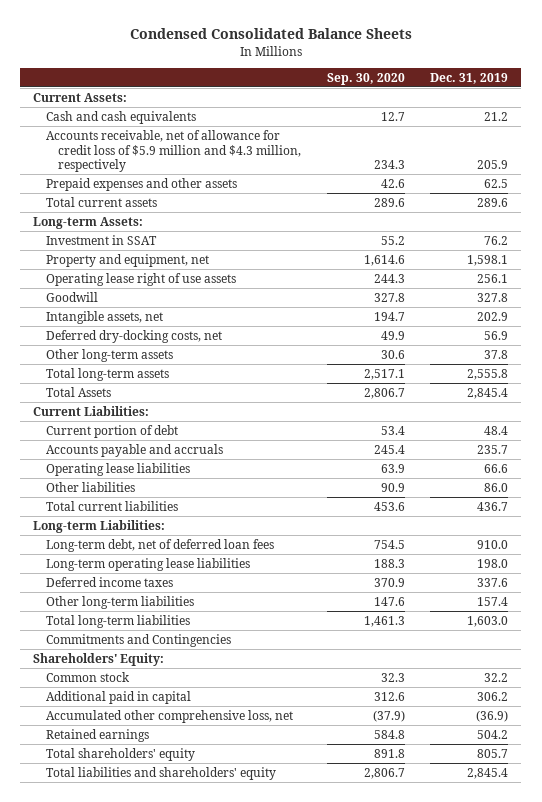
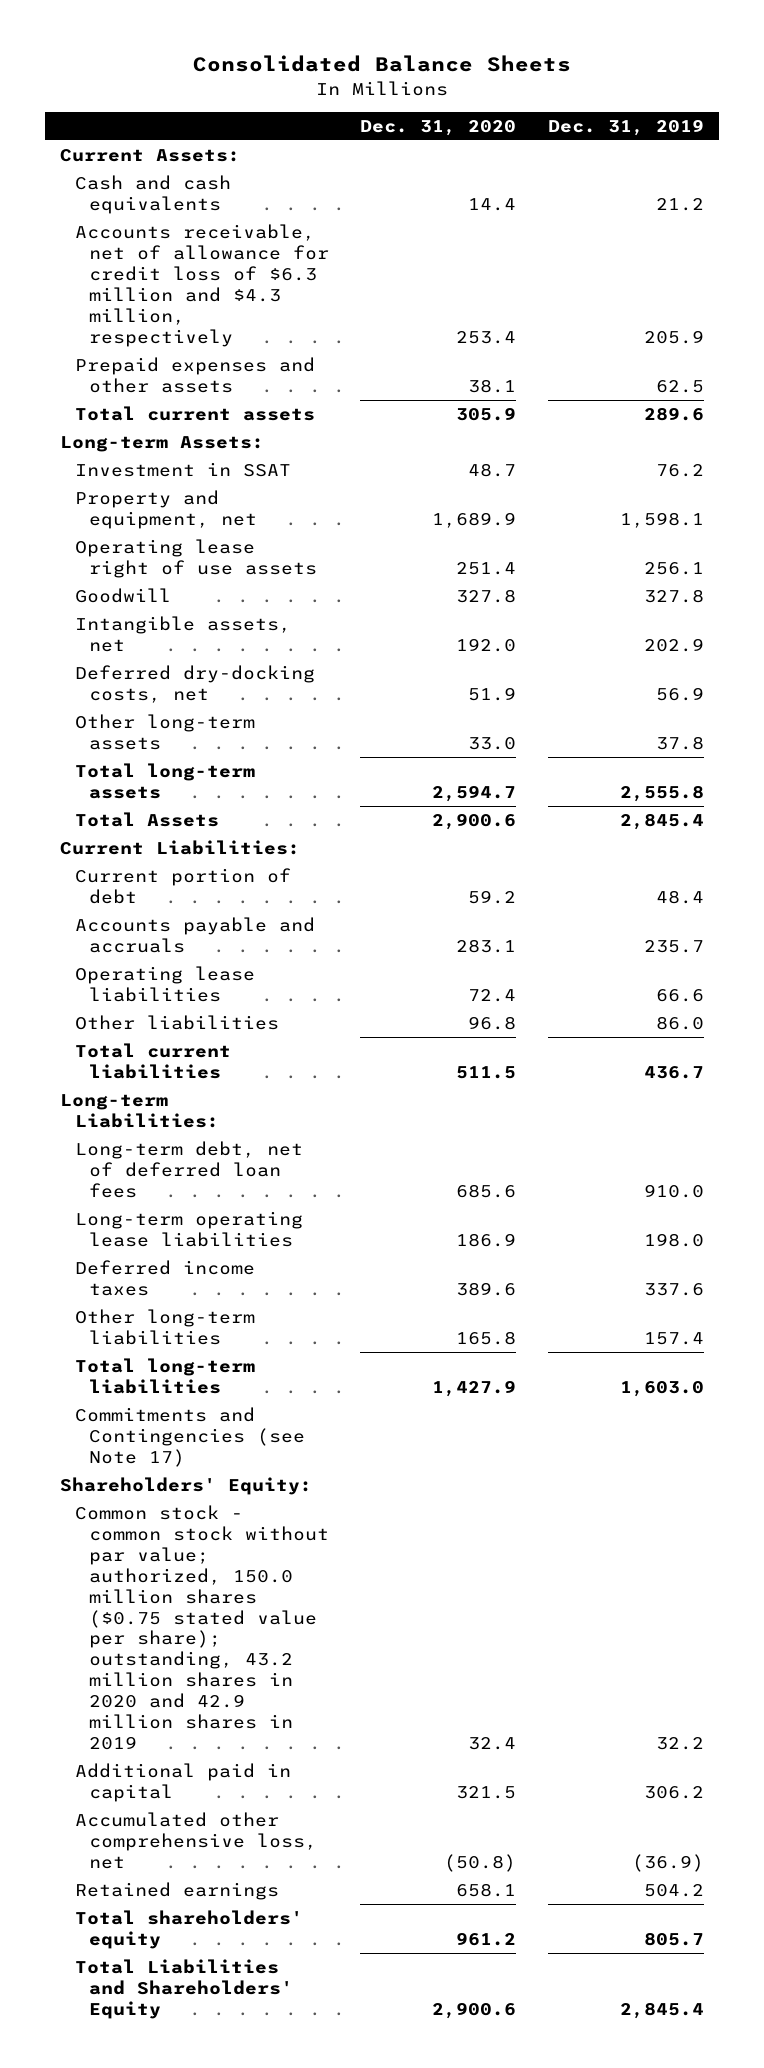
[129,28,412,40] Condensed Consolidated Balance Sheets -> [192,55,571,73] Consolidated Balance Sheets
[326,72,405,85] Sep. 30, 2020 -> none
none -> [360,119,517,136] Dec. 31, 2020
[45,129,301,173] Accounts receivable, net of allowance for credit loss of $5.9 million and $4.3 million, respectively -> [74,223,330,347] Accounts receivable, net of allowance for credit loss of $6.3 million and $4.3 million, respectively
[45,633,231,647] Commitments and Contingencies -> [74,1406,306,1467] Commitments and Contingencies (see Note 17)
[45,671,130,682] Common stock -> [74,1504,330,1751] Common stock - common stock without par value; authorized, 150.0 million shares ($0.75 stated value per share); outstanding, 43.2 million shares in 2020 and 42.9 million shares in 2019
[45,766,276,780] Total liabilities and shareholders' equity -> [74,1958,294,2019] Total Liabilities and Shareholders' Equity

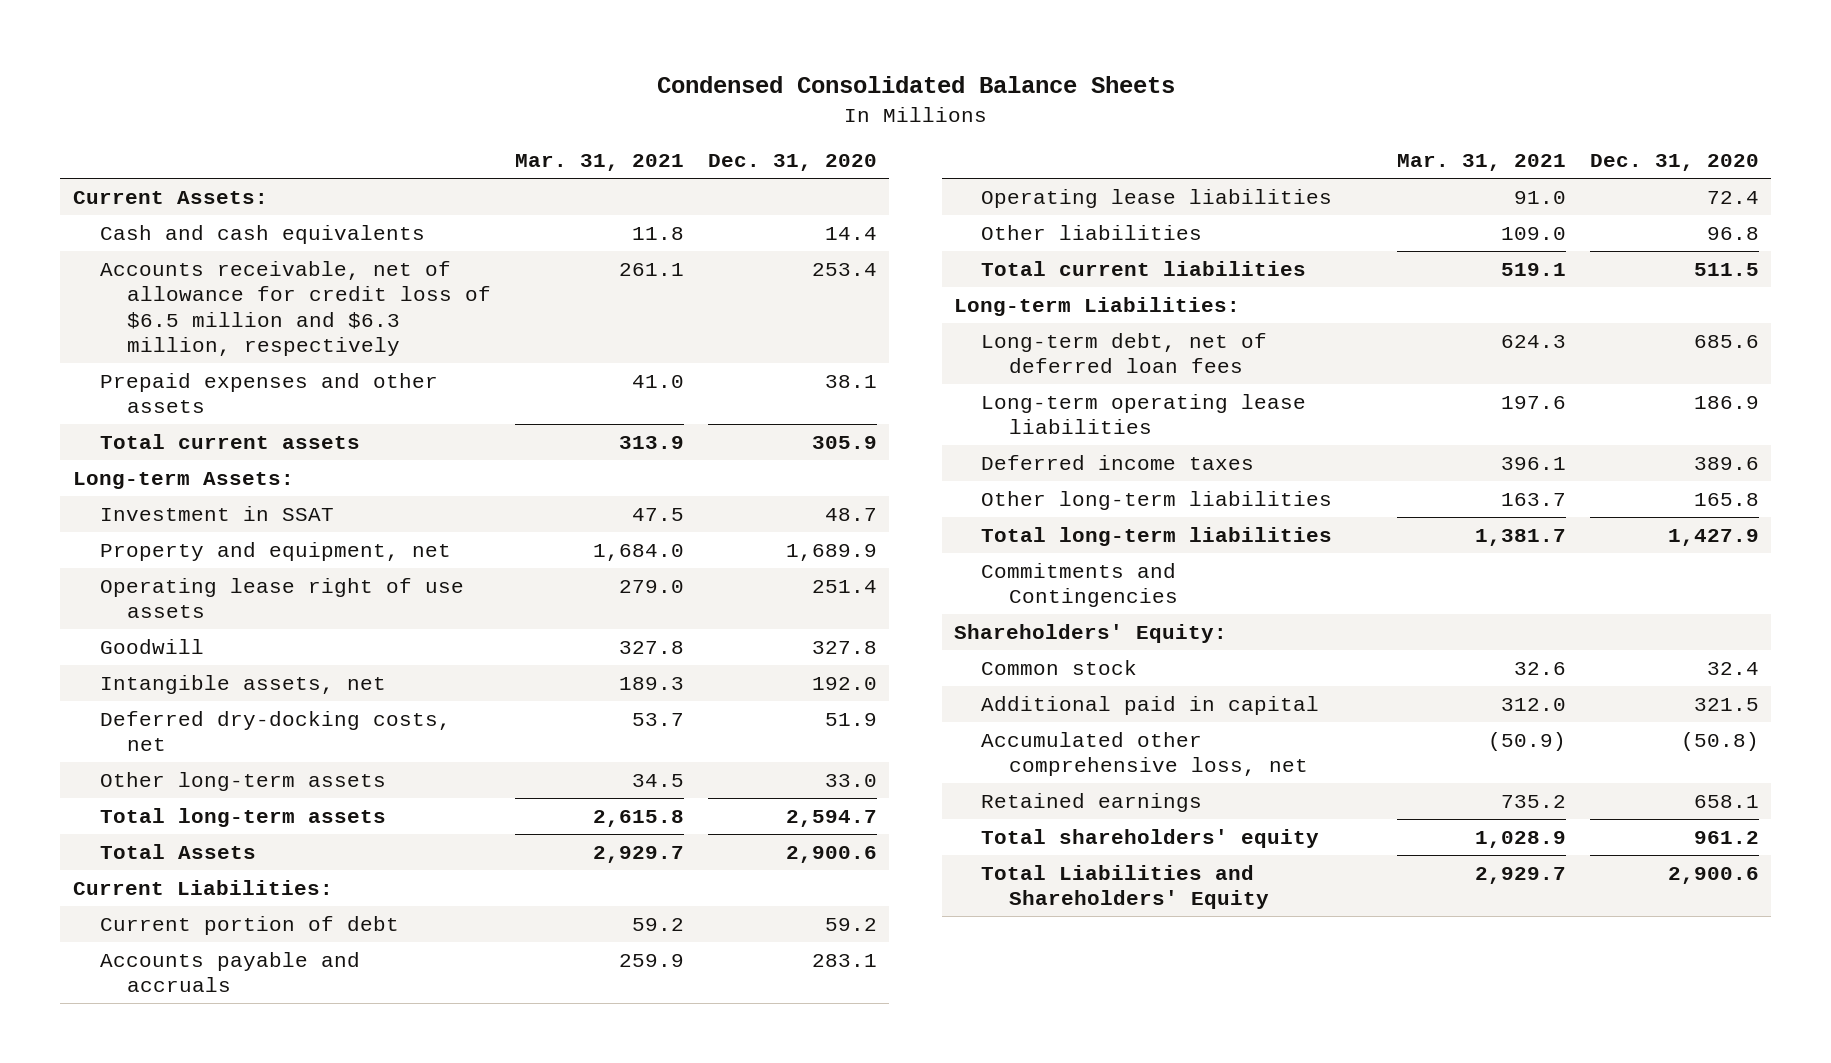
[192,55,571,73] Consolidated Balance Sheets -> [656,76,1175,94] Condensed Consolidated Balance Sheets
[547,118,704,136] Dec. 31, 2019 -> none
none -> [515,154,685,172] Mar. 31, 2021
[74,223,330,347] Accounts receivable, net of allowance for credit loss of $6.3 million and $4.3 million, respectively -> [99,260,492,356] Accounts receivable, net of allowance for credit loss of $6.5 million and $6.3 million, respectively
[74,1406,306,1467] Commitments and Contingencies (see Note 17) -> [981,562,1178,608] Commitments and Contingencies
[74,1504,330,1751] Common stock - common stock without par value; authorized, 150.0 million shares ($0.75 stated value per share); outstanding, 43.2 million shares in 2020 and 42.9 million shares in 2019 -> [981,659,1138,675] Common stock

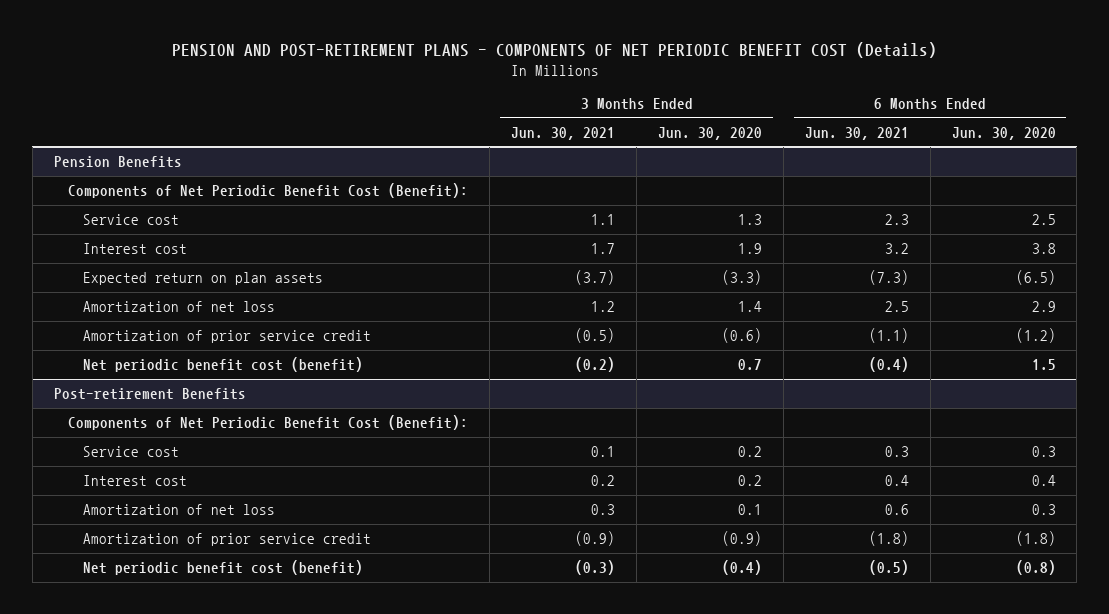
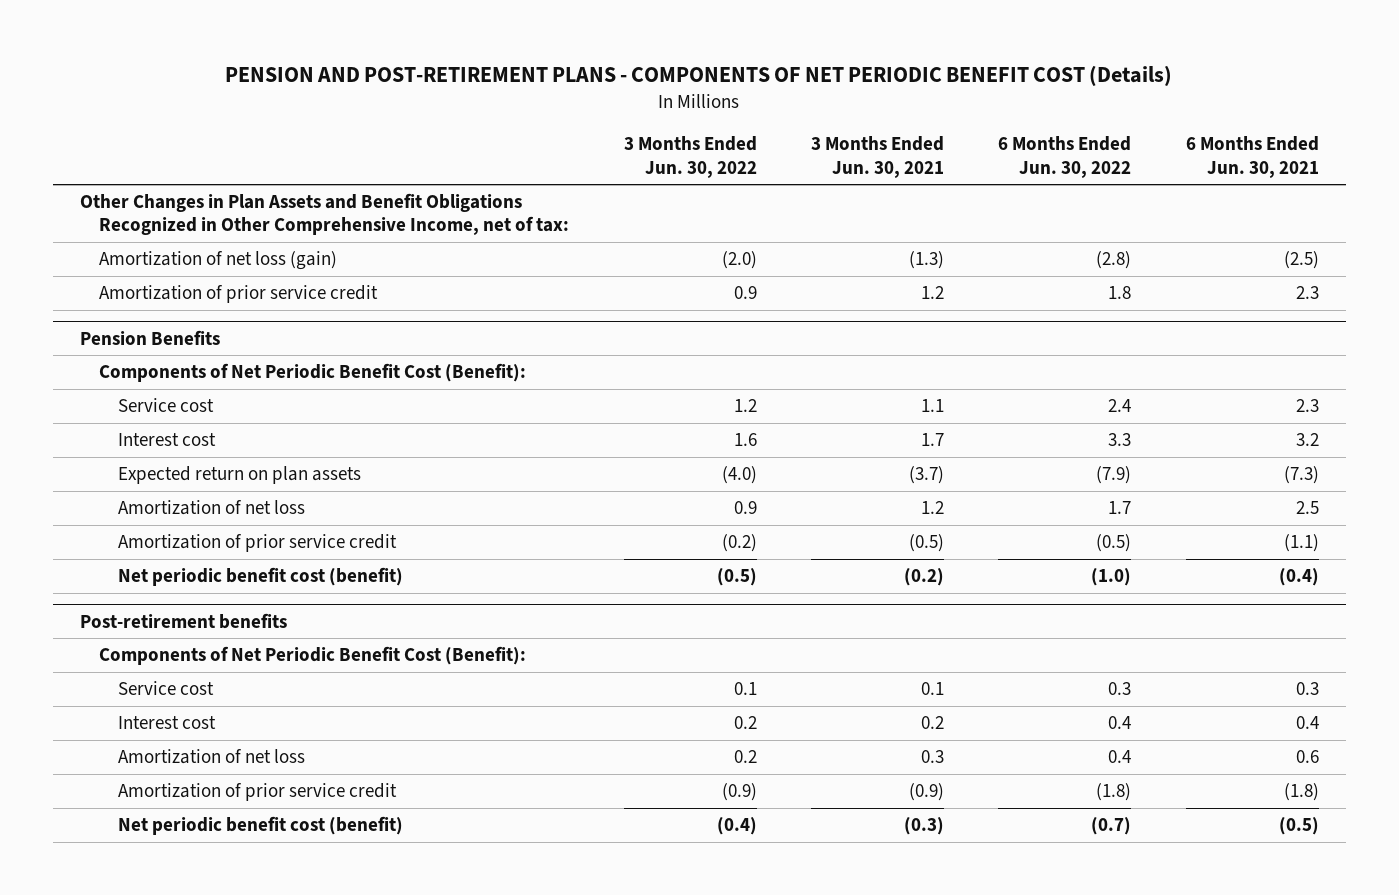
[657,126,762,140] Jun. 30, 2020 -> none
[951,126,1056,140] Jun. 30, 2020 -> none
none -> [623,136,757,178] 3 Months Ended Jun. 30, 2022
none -> [998,136,1132,178] 6 Months Ended Jun. 30, 2022
none -> [80,193,570,236] Other Changes in Plan Assets and Benefit Obligations Recognized in Other Comprehensive Income, net of tax:
none -> [99,251,338,271] Amortization of net loss (gain)
none -> [99,285,379,304] Amortization of prior service credit
[53,387,246,400] Post-retirement Benefits -> [80,612,288,629] Post-retirement benefits

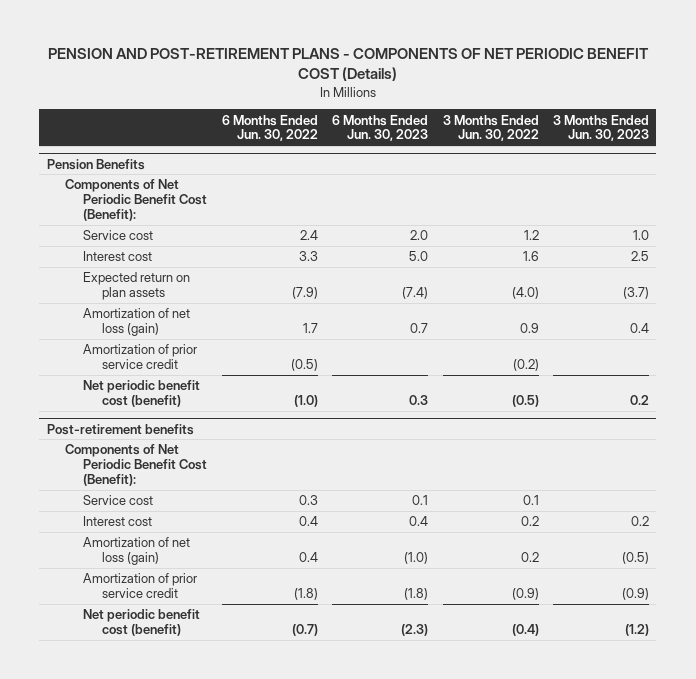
[811,136,945,178] 3 Months Ended Jun. 30, 2021 -> none
[1185,136,1319,178] 6 Months Ended Jun. 30, 2021 -> none
none -> [332,114,429,142] 6 Months Ended Jun. 30, 2023
none -> [552,114,649,142] 3 Months Ended Jun. 30, 2023
[80,193,570,236] Other Changes in Plan Assets and Benefit Obligations Recognized in Other Comprehensive Income, net of tax: -> none
[99,251,338,271] Amortization of net loss (gain) -> none
[99,285,379,304] Amortization of prior service credit -> none
[118,500,306,516] Amortization of net loss -> [83,308,191,336] Amortization of net loss (gain)
[118,749,306,765] Amortization of net loss -> [83,537,191,565] Amortization of net loss (gain)

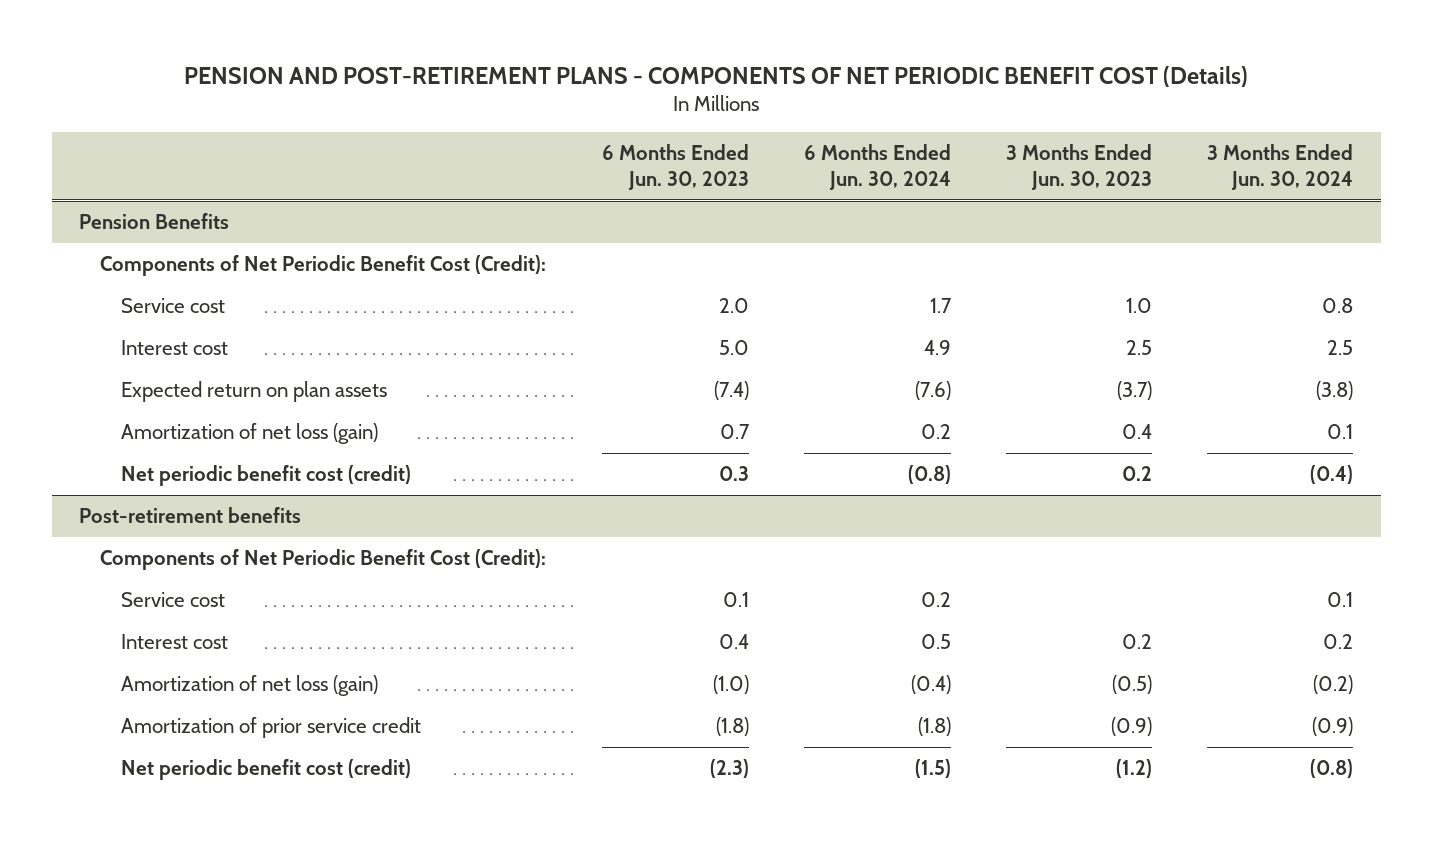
[221,114,318,142] 6 Months Ended Jun. 30, 2022 -> none
[442,114,539,142] 3 Months Ended Jun. 30, 2022 -> none
none -> [803,143,951,190] 6 Months Ended Jun. 30, 2024
none -> [1206,143,1353,190] 3 Months Ended Jun. 30, 2024
[65,179,208,221] Components of Net Periodic Benefit Cost (Benefit): -> [100,255,547,277] Components of Net Periodic Benefit Cost (Credit):
[83,344,198,369] Amortization of prior service credit -> none
[83,380,201,407] Net periodic benefit cost (benefit) -> [121,465,412,487] Net periodic benefit cost (credit)
[65,444,208,486] Components of Net Periodic Benefit Cost (Benefit): -> [100,549,547,571] Components of Net Periodic Benefit Cost (Credit):
[83,609,201,636] Net periodic benefit cost (benefit) -> [121,759,412,781] Net periodic benefit cost (credit)

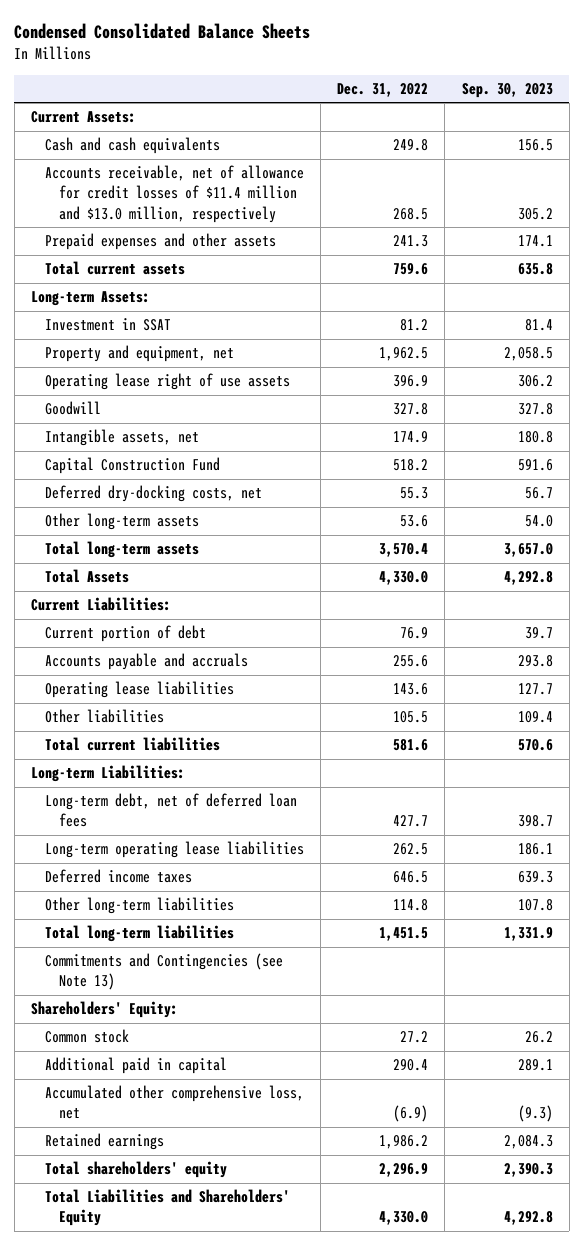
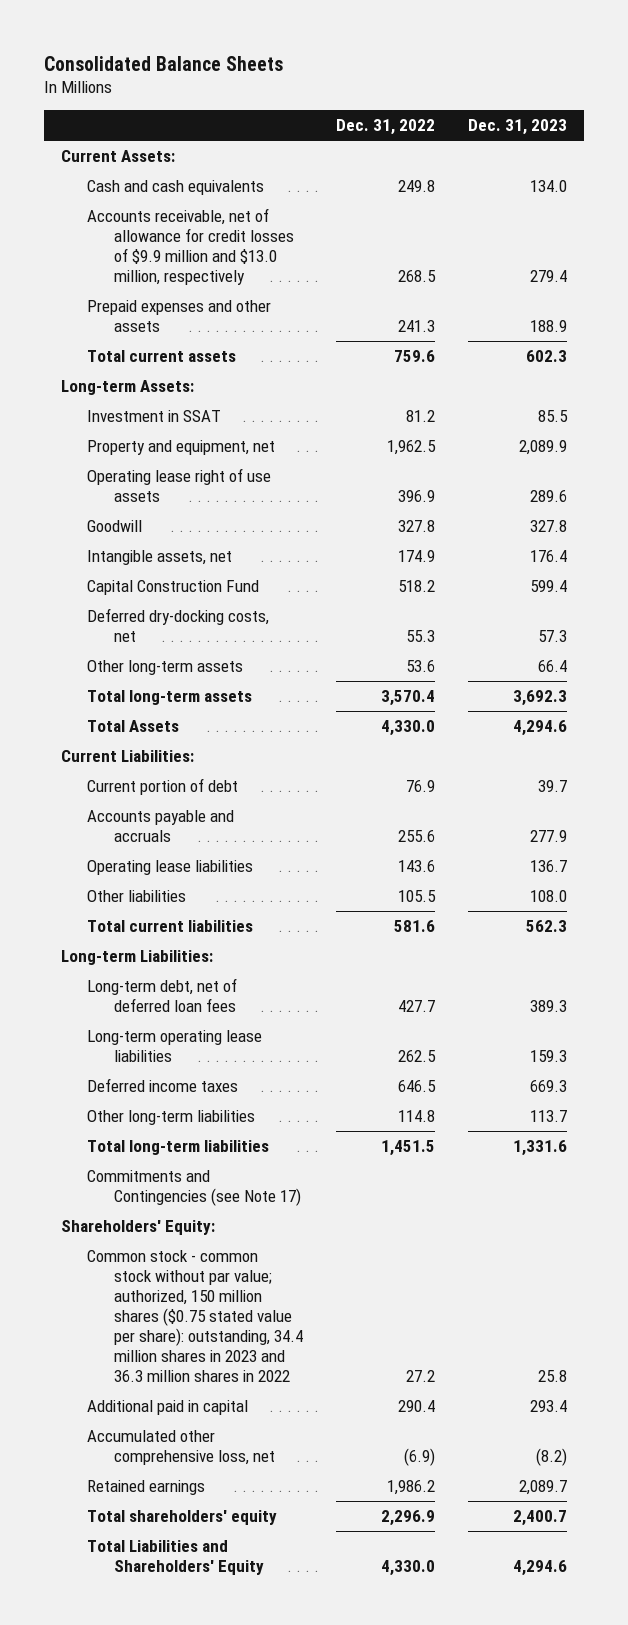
[14,23,311,40] Condensed Consolidated Balance Sheets -> [44,55,284,71] Consolidated Balance Sheets
[461,82,553,98] Sep. 30, 2023 -> none
none -> [468,119,568,136] Dec. 31, 2023
[44,165,304,223] Accounts receivable, net of allowance for credit losses of $11.4 million and $13.0 million, respectively -> [87,207,294,285] Accounts receivable, net of allowance for credit losses of $9.9 million and $13.0 million, respectively
[44,953,283,991] Commitments and Contingencies (see Note 13) -> [87,1169,301,1206] Commitments and Contingencies (see Note 17)
[44,1029,129,1044] Common stock -> [87,1249,303,1382] Common stock - common stock without par value; authorized, 150 million shares ($0.75 stated value per share): outstanding, 34.4 million shares in 2023 and 36.3 million shares in 2022

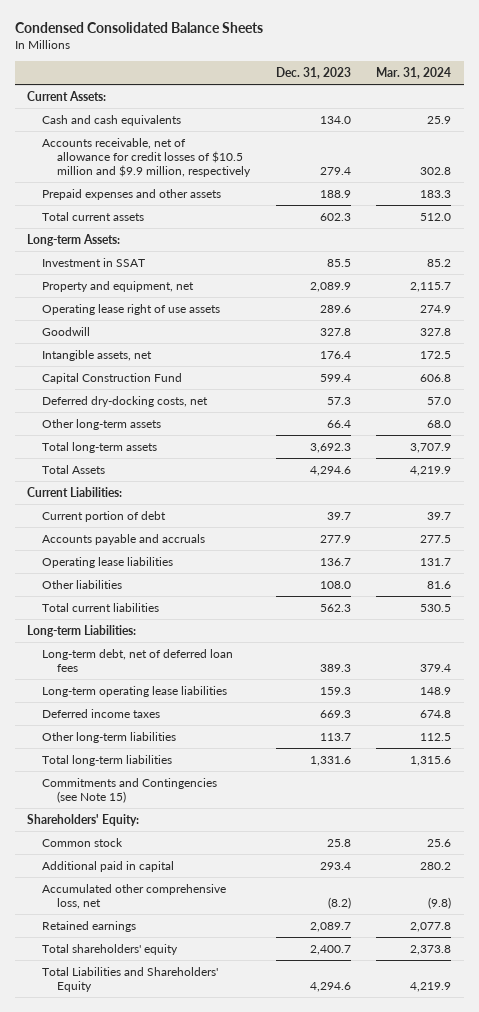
[44,55,284,71] Consolidated Balance Sheets -> [14,22,263,34] Condensed Consolidated Balance Sheets
[336,119,436,136] Dec. 31, 2022 -> none
none -> [376,66,452,79] Mar. 31, 2024
[87,207,294,285] Accounts receivable, net of allowance for credit losses of $9.9 million and $13.0 million, respectively -> [42,137,251,178] Accounts receivable, net of allowance for credit losses of $10.5 million and $9.9 million, respectively
[87,1169,301,1206] Commitments and Contingencies (see Note 17) -> [42,777,218,803] Commitments and Contingencies (see Note 15)
[87,1249,303,1382] Common stock - common stock without par value; authorized, 150 million shares ($0.75 stated value per share): outstanding, 34.4 million shares in 2023 and 36.3 million shares in 2022 -> [42,837,124,847] Common stock

